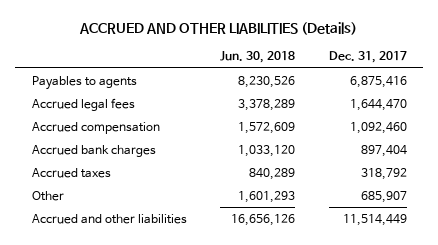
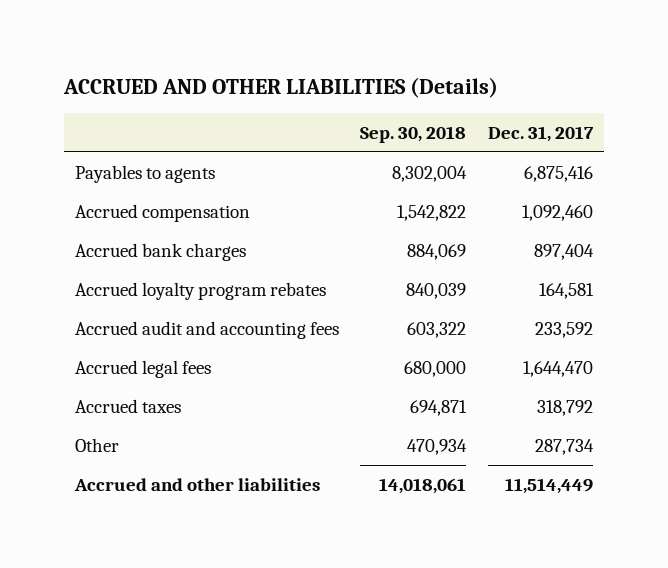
[220,51,296,64] Jun. 30, 2018 -> none
none -> [360,126,467,144] Sep. 30, 2018
none -> [75,281,327,300] Accrued loyalty program rebates
none -> [75,320,340,339] Accrued audit and accounting fees
[31,97,135,111] Accrued legal fees -> [75,359,212,378] Accrued legal fees
[360,190,407,203] 685,907 -> [534,438,594,455] 287,734

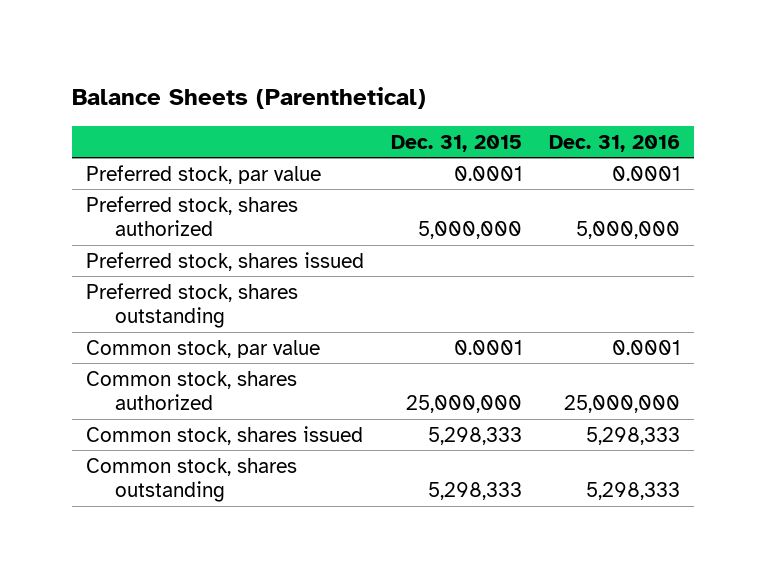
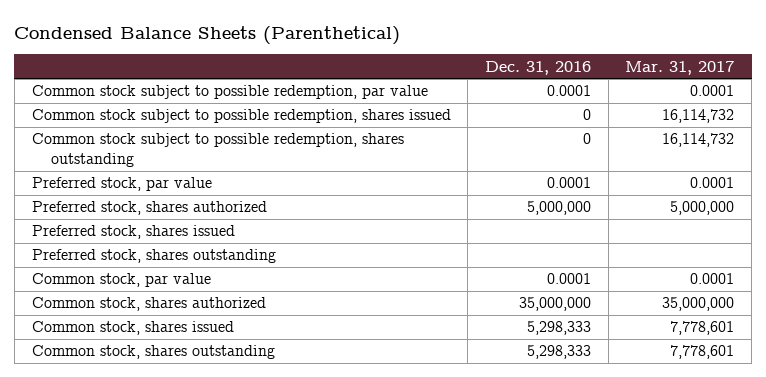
[72,86,427,109] Balance Sheets (Parenthetical) -> [14,25,401,45] Condensed Balance Sheets (Parenthetical)
[391,134,523,152] Dec. 31, 2015 -> none
none -> [625,60,735,75] Mar. 31, 2017
none -> [31,85,428,100] Common stock subject to possible redemption, par value
none -> [31,109,451,124] Common stock subject to possible redemption, shares issued
none -> [31,133,404,168] Common stock subject to possible redemption, shares outstanding
[564,395,681,414] 25,000,000 -> [519,297,592,312] 35,000,000

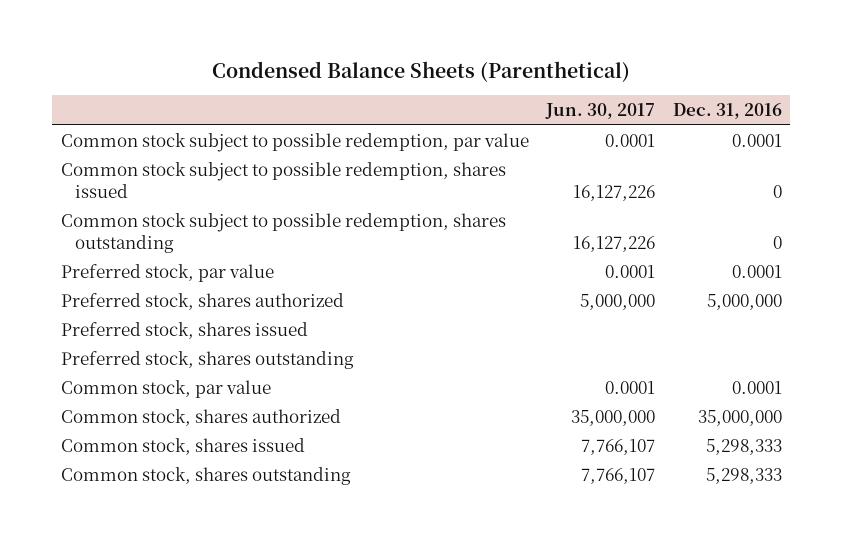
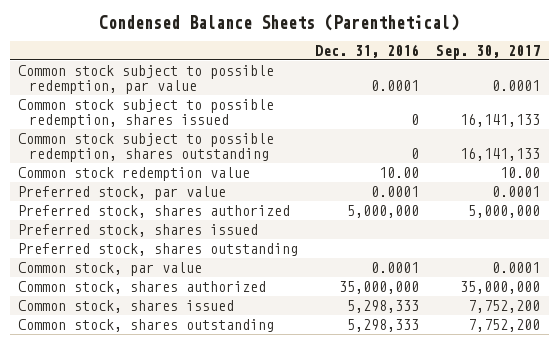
[545,103,656,120] Jun. 30, 2017 -> none
none -> [436,44,541,59] Sep. 30, 2017
none -> [18,166,251,181] Common stock redemption value

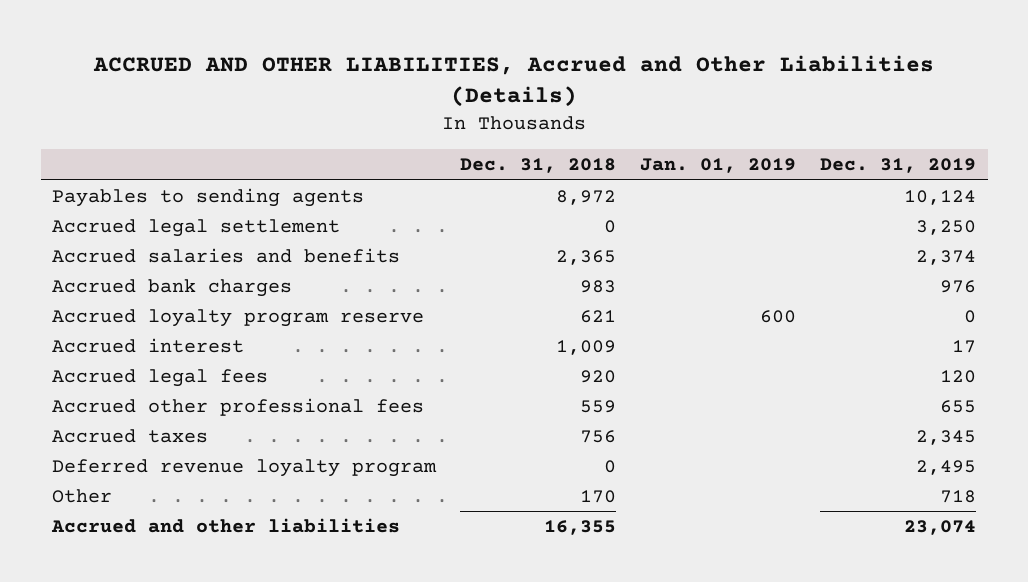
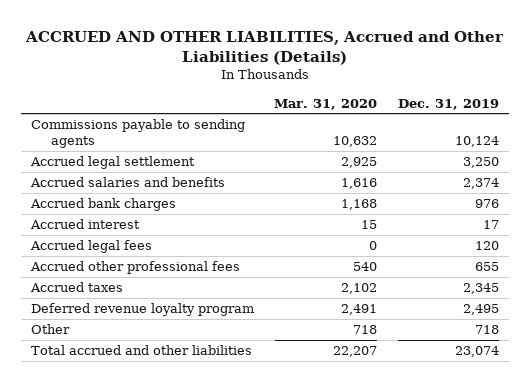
[460,158,617,174] Dec. 31, 2018 -> none
[639,158,796,174] Jan. 01, 2019 -> none
none -> [274,98,378,110] Mar. 31, 2020
[52,187,365,207] Payables to sending agents -> [31,119,246,149] Commissions payable to sending agents
[52,308,425,327] Accrued loyalty program reserve -> none
[51,517,401,533] Accrued and other liabilities -> [31,345,253,356] Total accrued and other liabilities

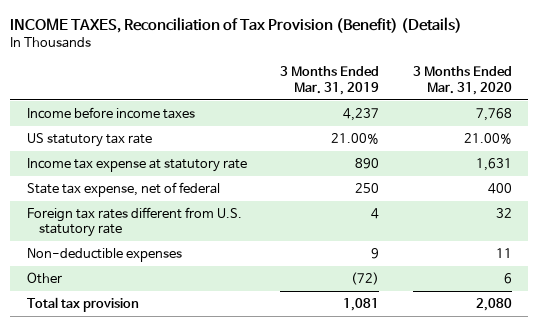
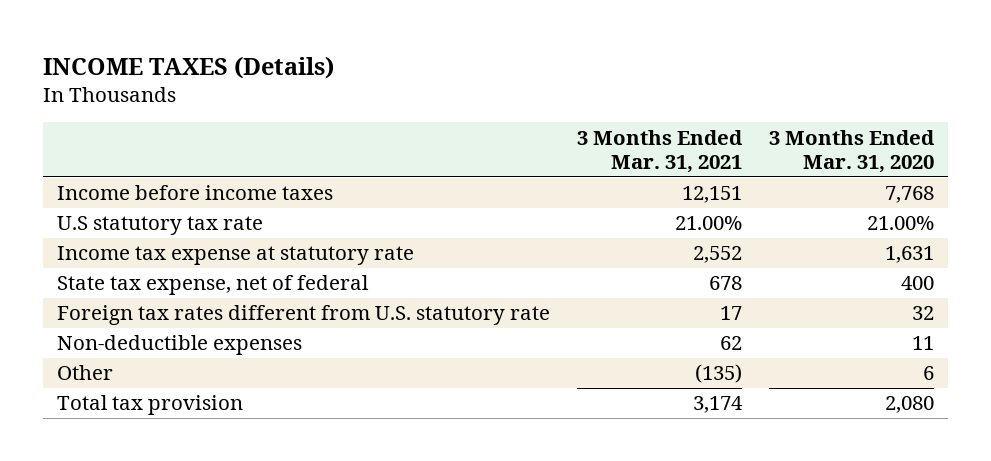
[10,16,463,33] INCOME TAXES, Reconciliation of Tax Provision (Benefit) (Details) -> [43,55,335,79] INCOME TAXES (Details)
[280,66,380,95] 3 Months Ended Mar. 31, 2019 -> none
none -> [576,129,743,173] 3 Months Ended Mar. 31, 2021
[27,132,153,147] US statutory tax rate -> [56,216,263,236] U.S statutory tax rate

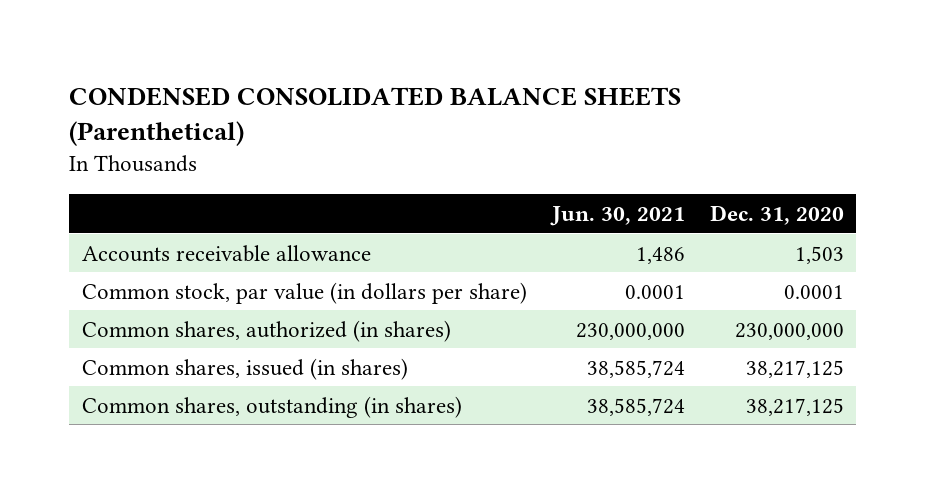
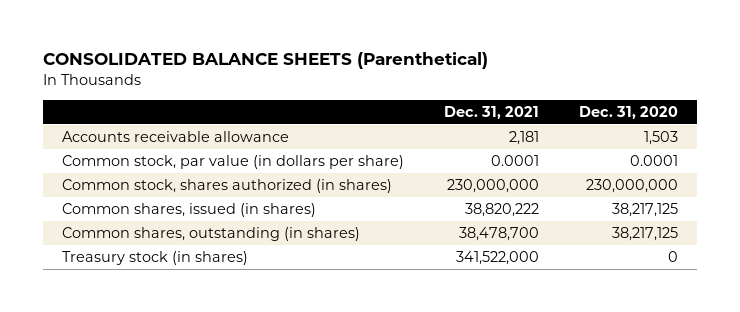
[69,86,682,147] CONDENSED CONSOLIDATED BALANCE SHEETS (Parenthetical) -> [42,52,488,70] CONSOLIDATED BALANCE SHEETS (Parenthetical)
[549,205,685,226] Jun. 30, 2021 -> none
none -> [444,105,540,119] Dec. 31, 2021
[81,319,451,342] Common shares, authorized (in shares) -> [62,179,393,194] Common stock, shares authorized (in shares)
none -> [62,251,249,266] Treasury stock (in shares)

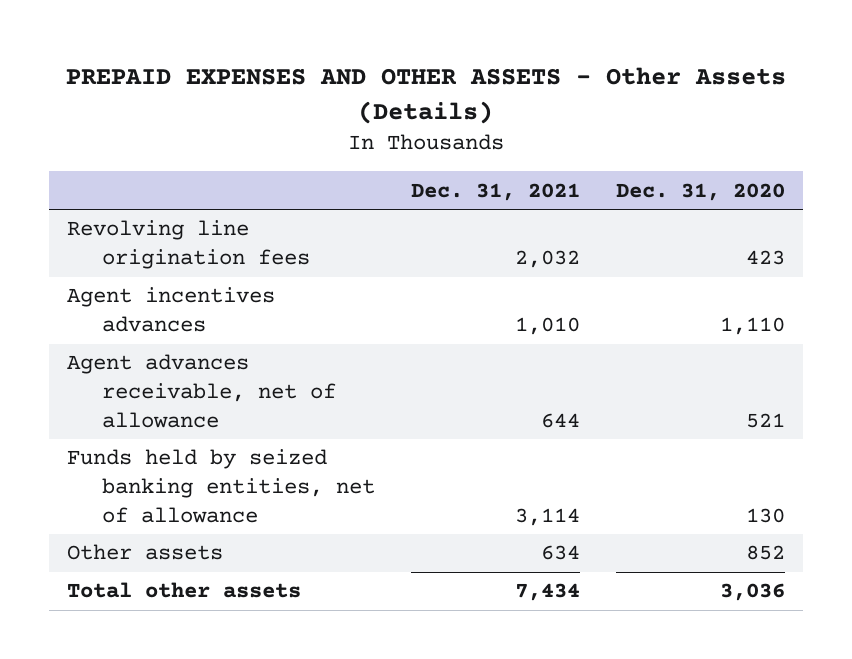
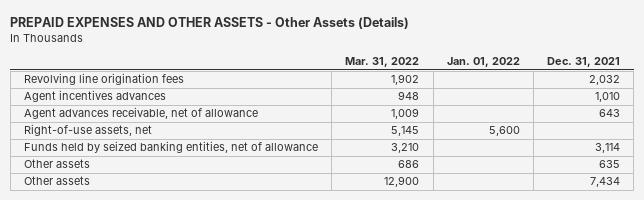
[615,182,785,201] Dec. 31, 2020 -> none
none -> [345,57,420,68] Mar. 31, 2022
none -> [446,57,520,68] Jan. 01, 2022
[541,412,581,428] 644 -> [599,109,621,118] 643
none -> [24,124,153,137] Right-of-use assets, net
[541,545,581,561] 634 -> [599,160,621,169] 635
[66,582,301,599] Total other assets -> [24,176,91,186] Other assets

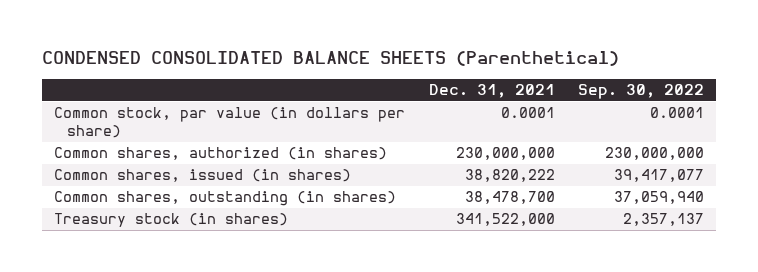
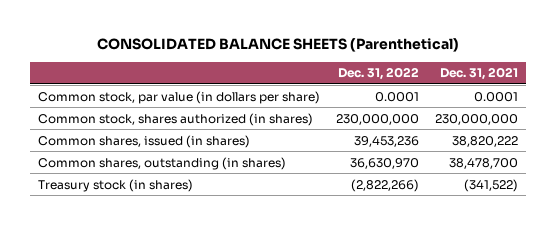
[42,51,620,67] CONDENSED CONSOLIDATED BALANCE SHEETS (Parenthetical) -> [97,38,460,53] CONSOLIDATED BALANCE SHEETS (Parenthetical)
[578,84,705,100] Sep. 30, 2022 -> none
none -> [338,67,420,81] Dec. 31, 2022
[53,147,387,161] Common shares, authorized (in shares) -> [38,112,314,126] Common stock, shares authorized (in shares)
[455,213,555,227] 341,522,000 -> [464,178,519,192] (341,522)

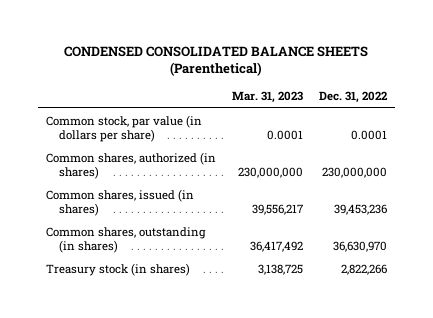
[97,38,460,53] CONSOLIDATED BALANCE SHEETS (Parenthetical) -> [64,45,369,77] CONDENSED CONSOLIDATED BALANCE SHEETS (Parenthetical)
[440,67,519,81] Dec. 31, 2021 -> none
none -> [231,91,303,104] Mar. 31, 2023
[38,112,314,126] Common stock, shares authorized (in shares) -> [45,151,216,179] Common shares, authorized (in shares)
[351,178,420,192] (2,822,266) -> [340,263,387,275] 2,822,266

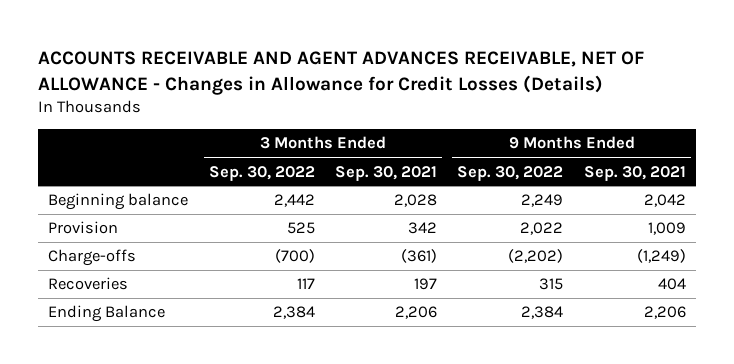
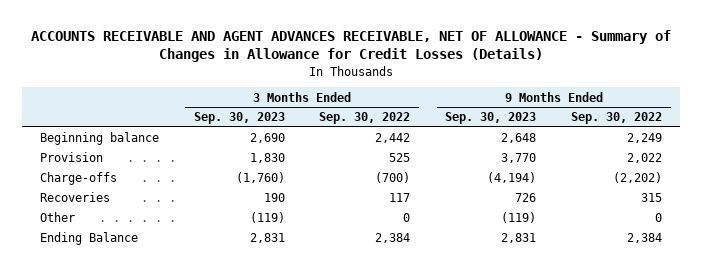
[38,50,645,95] ACCOUNTS RECEIVABLE AND AGENT ADVANCES RECEIVABLE, NET OF ALLOWANCE - Changes in Allowance for Credit Losses (Details) -> [30,29,671,63] ACCOUNTS RECEIVABLE AND AGENT ADVANCES RECEIVABLE, NET OF ALLOWANCE - Summary of Changes in Allowance for Credit Losses (Details)
[335,165,438,181] Sep. 30, 2021 -> none
[583,165,686,181] Sep. 30, 2021 -> none
none -> [193,112,285,125] Sep. 30, 2023
none -> [445,112,537,125] Sep. 30, 2023
none -> [39,212,75,223] Other

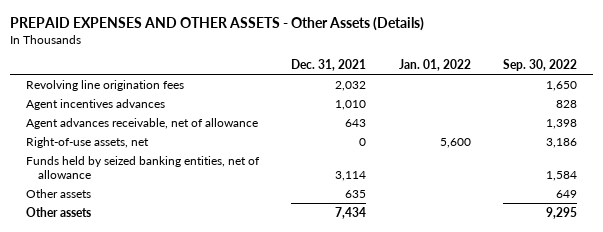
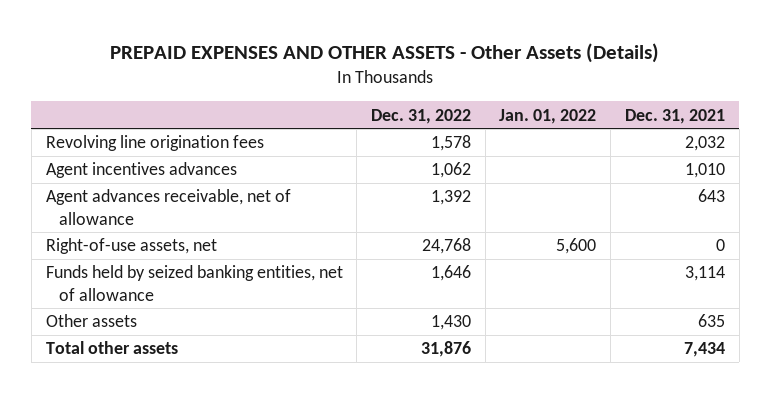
[502,58,577,71] Sep. 30, 2022 -> none
none -> [370,108,471,124] Dec. 31, 2022
[26,206,92,217] Other assets -> [45,341,178,355] Total other assets

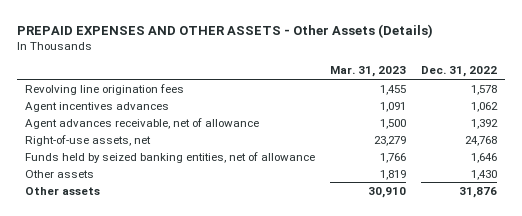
[499,108,597,124] Jan. 01, 2022 -> none
[624,108,725,124] Dec. 31, 2021 -> none
none -> [330,66,407,78] Mar. 31, 2023
[45,341,178,355] Total other assets -> [24,186,100,195] Other assets

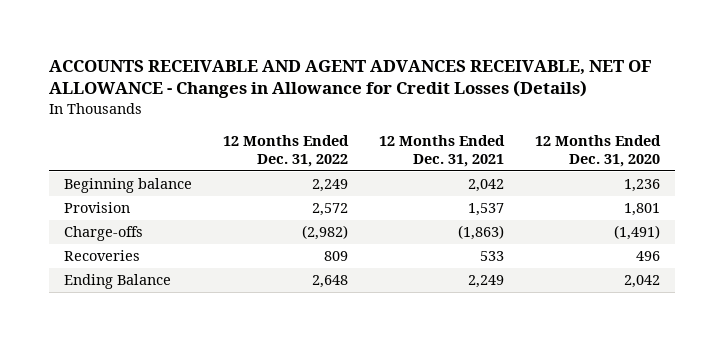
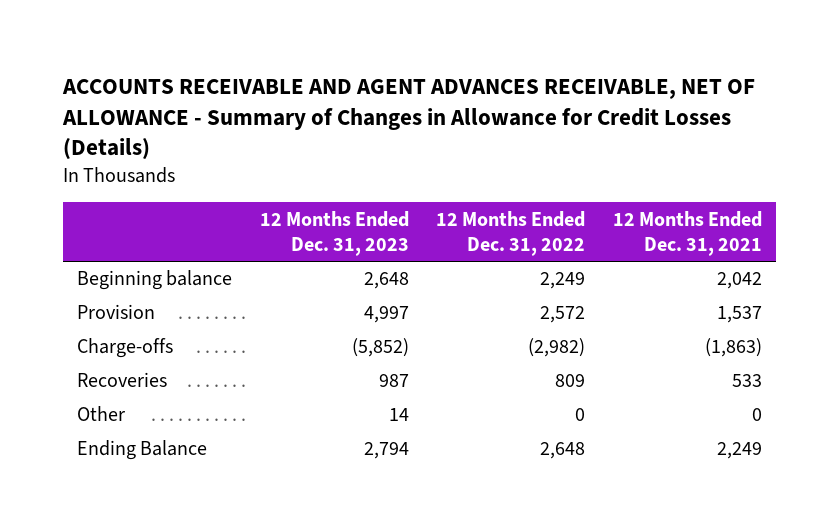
[49,59,653,99] ACCOUNTS RECEIVABLE AND AGENT ADVANCES RECEIVABLE, NET OF ALLOWANCE - Changes in Allowance for Credit Losses (Details) -> [61,78,755,161] ACCOUNTS RECEIVABLE AND AGENT ADVANCES RECEIVABLE, NET OF ALLOWANCE - Summary of Changes in Allowance for Credit Losses (Details)
[534,134,661,168] 12 Months Ended Dec. 31, 2020 -> none
none -> [259,210,409,256] 12 Months Ended Dec. 31, 2023
none -> [76,406,125,422] Other

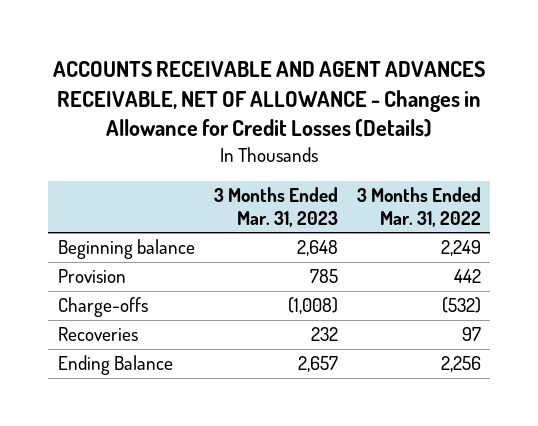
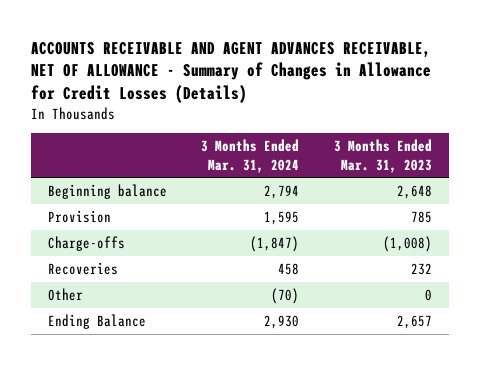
[53,61,486,138] ACCOUNTS RECEIVABLE AND AGENT ADVANCES RECEIVABLE, NET OF ALLOWANCE - Changes in Allowance for Credit Losses (Details) -> [30,41,431,103] ACCOUNTS RECEIVABLE AND AGENT ADVANCES RECEIVABLE, NET OF ALLOWANCE - Summary of Changes in Allowance for Credit Losses (Details)
[356,187,481,227] 3 Months Ended Mar. 31, 2022 -> none
none -> [201,139,300,173] 3 Months Ended Mar. 31, 2024
none -> [47,287,83,301] Other

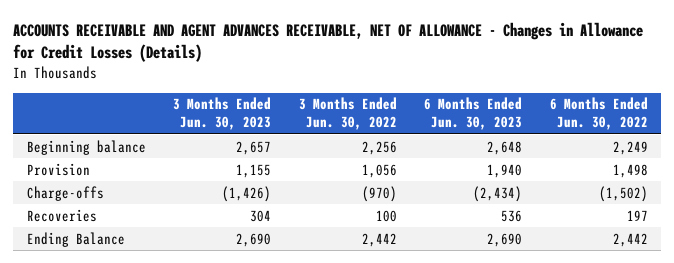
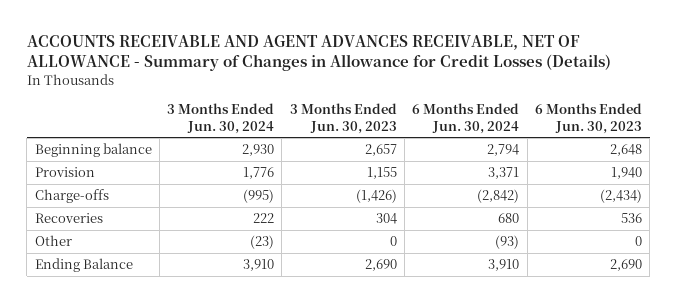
[13,21,644,63] ACCOUNTS RECEIVABLE AND AGENT ADVANCES RECEIVABLE, NET OF ALLOWANCE - Changes in Allowance for Credit Losses (Details) -> [26,35,611,72] ACCOUNTS RECEIVABLE AND AGENT ADVANCES RECEIVABLE, NET OF ALLOWANCE - Summary of Changes in Allowance for Credit Losses (Details)
[298,97,397,131] 3 Months Ended Jun. 30, 2022 -> none
[549,97,648,131] 6 Months Ended Jun. 30, 2022 -> none
none -> [167,103,275,134] 3 Months Ended Jun. 30, 2024
none -> [412,103,520,134] 6 Months Ended Jun. 30, 2024
none -> [34,235,72,247] Other

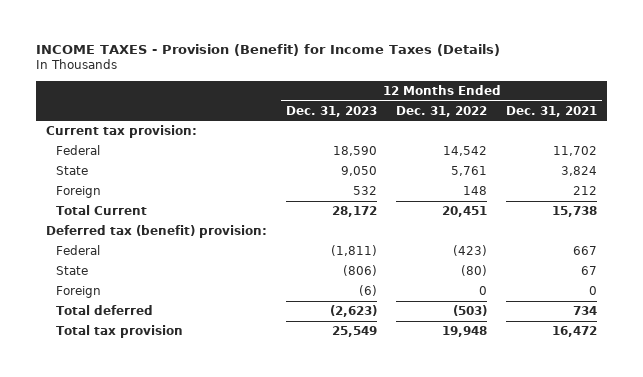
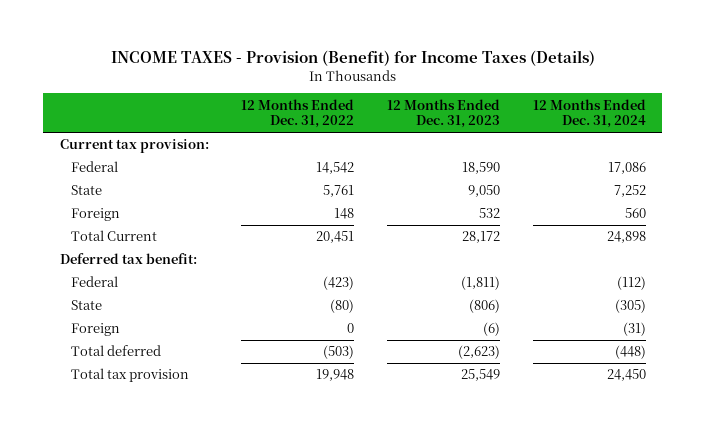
[506,105,598,117] Dec. 31, 2021 -> none
none -> [532,98,646,129] 12 Months Ended Dec. 31, 2024
[45,225,267,239] Deferred tax (benefit) provision: -> [59,253,197,265] Deferred tax benefit:

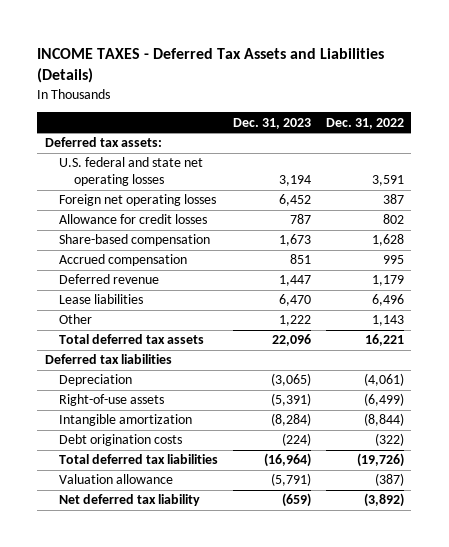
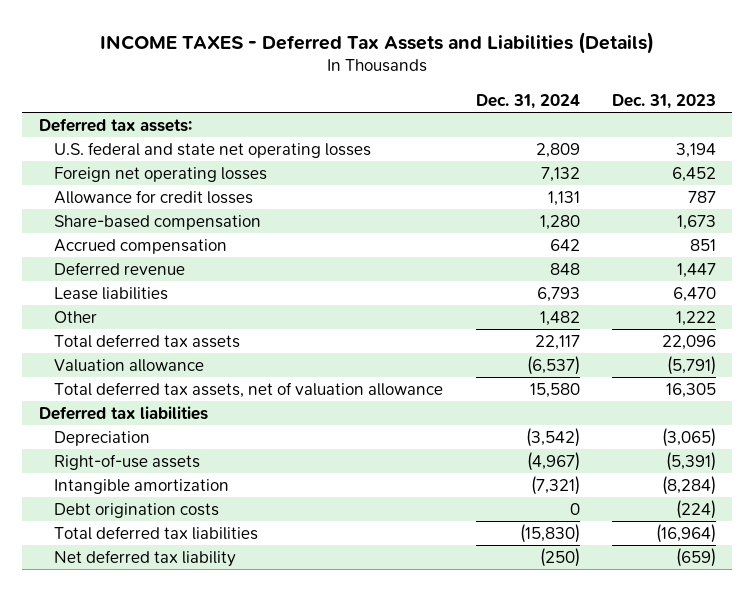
[325,117,404,129] Dec. 31, 2022 -> none
none -> [475,94,580,110] Dec. 31, 2024
[59,474,174,485] Valuation allowance -> [54,358,205,372] Valuation allowance
none -> [54,381,444,398] Total deferred tax assets, net of valuation allowance

